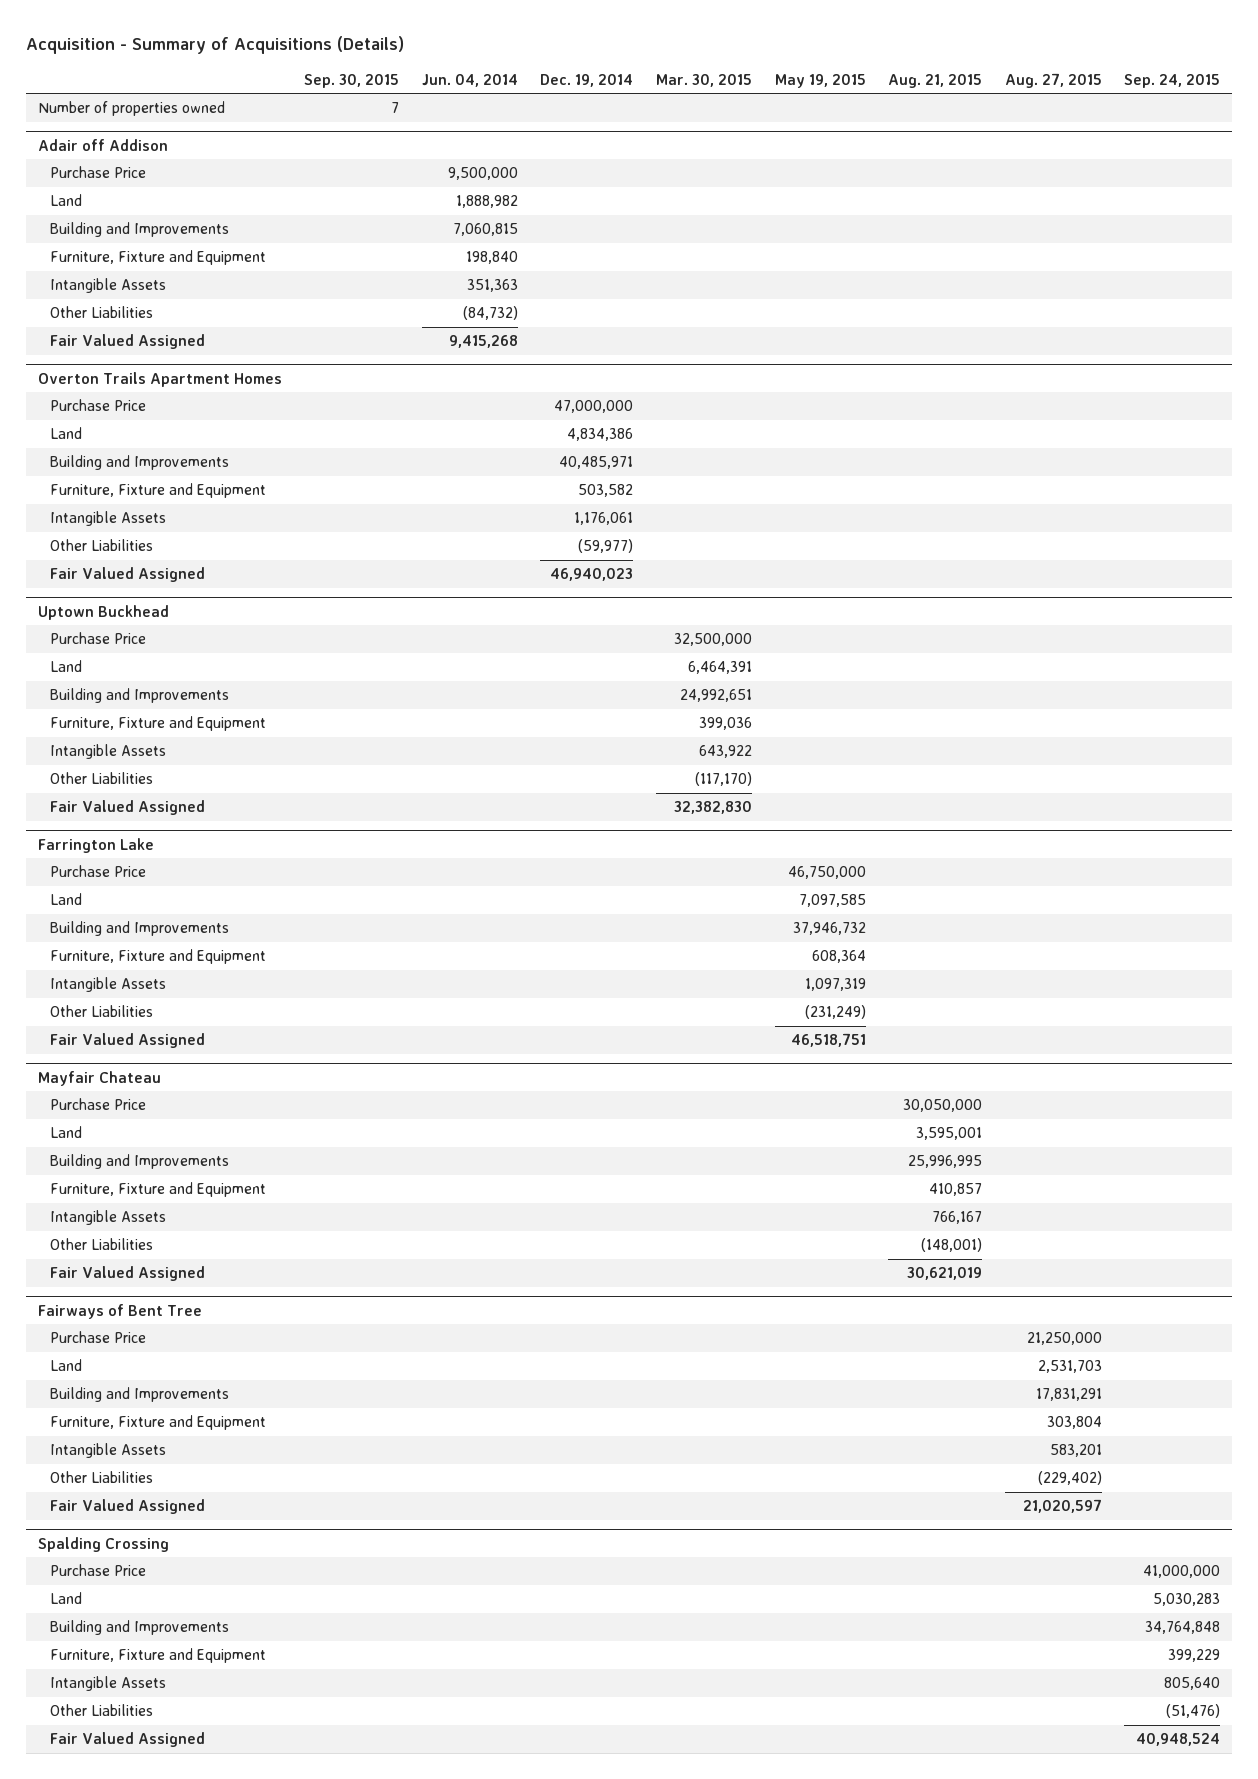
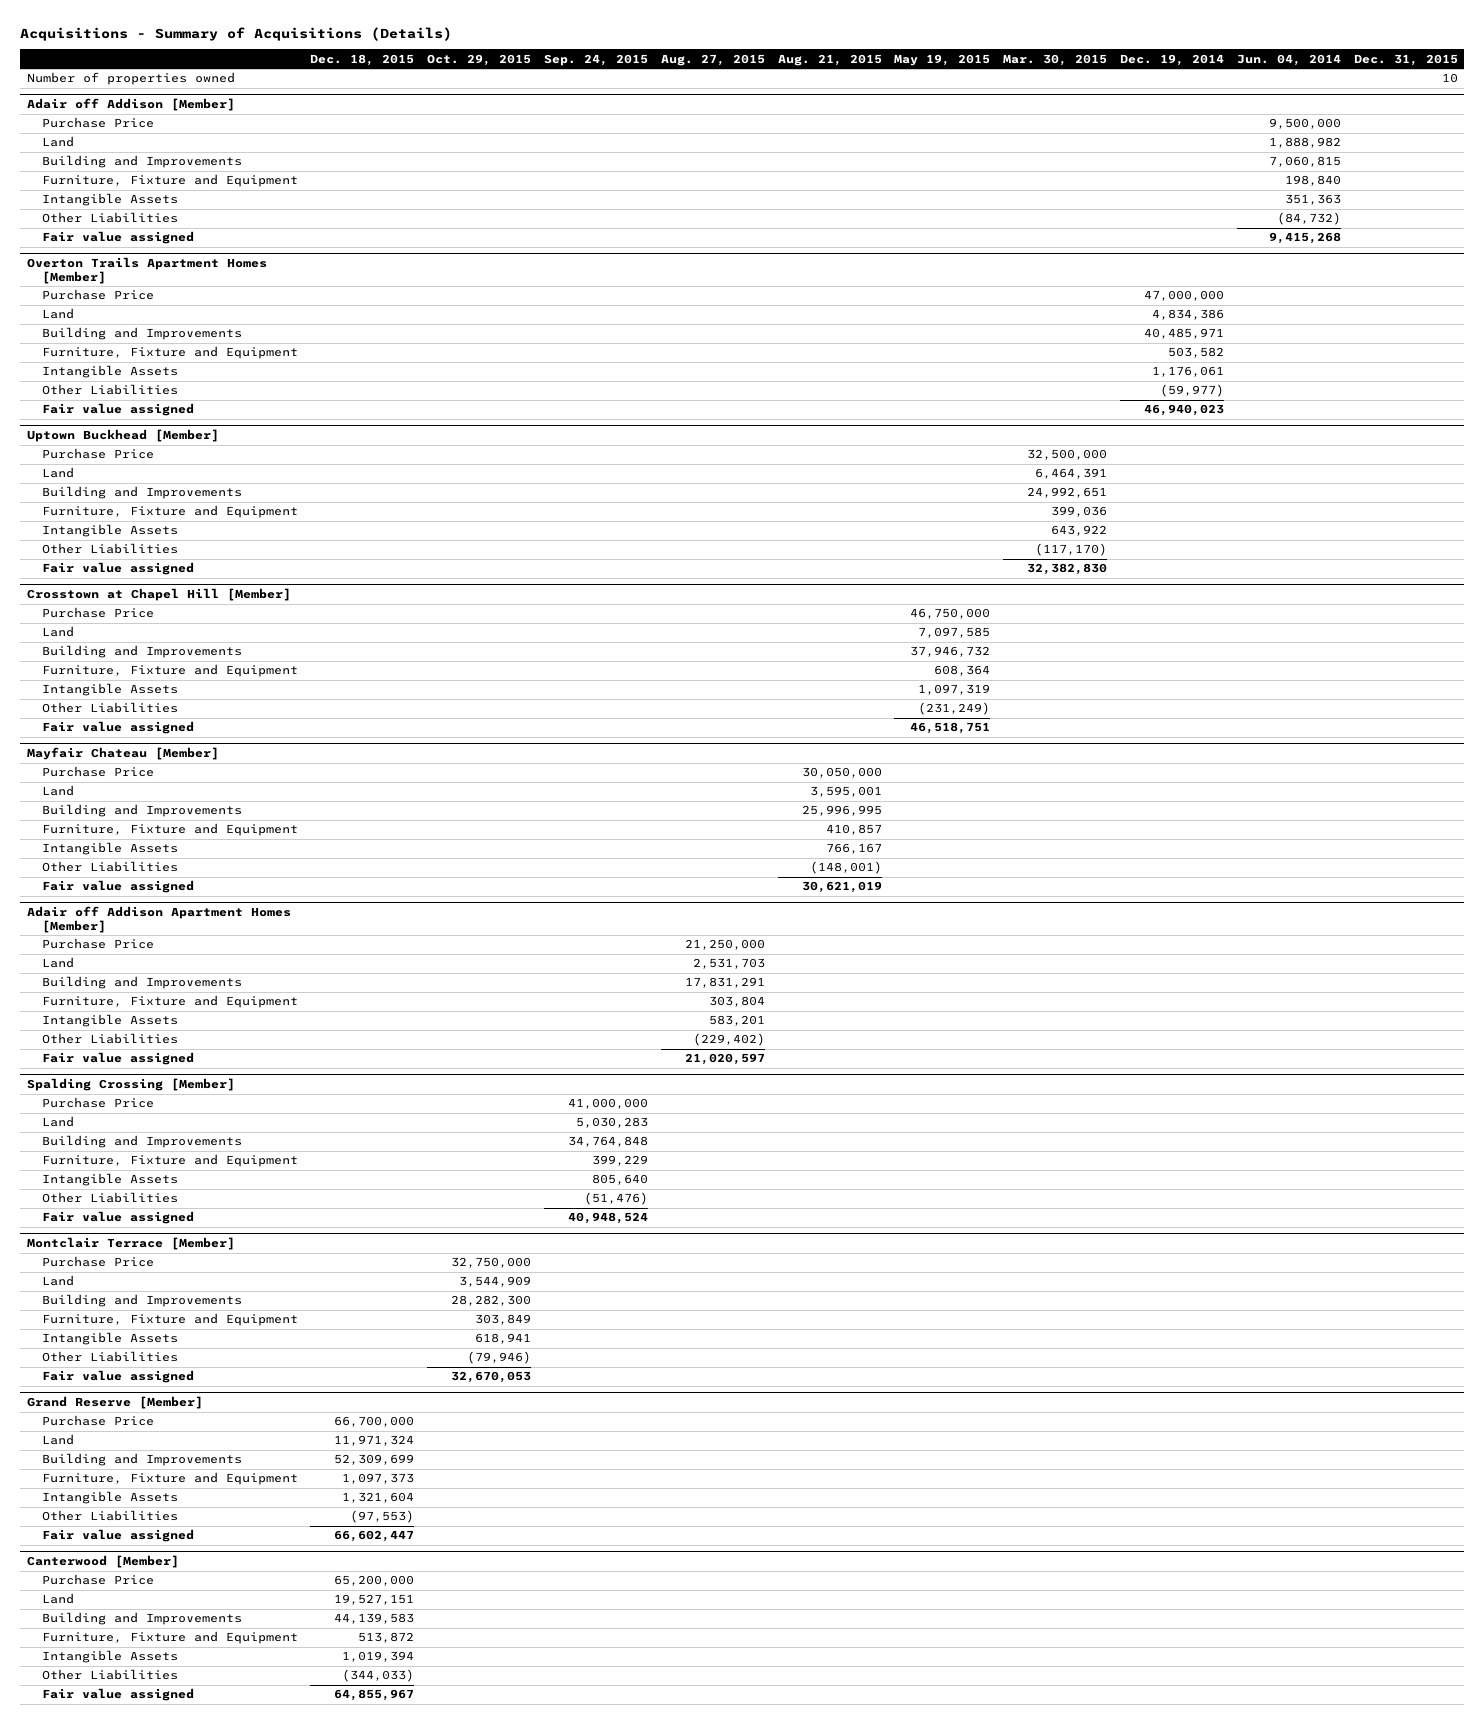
[26,36,405,55] Acquisition - Summary of Acquisitions (Details) -> [20,26,453,41] Acquisitions - Summary of Acquisitions (Details)
[304,73,400,88] Sep. 30, 2015 -> none
none -> [310,53,415,66] Dec. 18, 2015
none -> [427,53,532,66] Oct. 29, 2015
none -> [1353,53,1458,66] Dec. 31, 2015
[37,138,168,151] Adair off Addison -> [26,98,235,112] Adair off Addison [Member]
[49,334,205,350] Fair Valued Assigned -> [41,231,194,245] Fair value assigned
[37,371,282,387] Overton Trails Apartment Homes -> [26,257,267,284] Overton Trails Apartment Homes [Member]
[49,567,205,583] Fair Valued Assigned -> [41,403,194,417] Fair value assigned
[37,604,169,620] Uptown Buckhead -> [26,429,219,443] Uptown Buckhead [Member]
[49,800,205,816] Fair Valued Assigned -> [41,562,194,576] Fair value assigned
[37,837,154,853] Farrington Lake -> [26,588,291,602] Crosstown at Chapel Hill [Member]
[49,1033,205,1049] Fair Valued Assigned -> [41,721,194,735] Fair value assigned
[37,1070,161,1086] Mayfair Chateau -> [26,747,219,761] Mayfair Chateau [Member]
[49,1266,205,1282] Fair Valued Assigned -> [41,880,194,894] Fair value assigned
[37,1303,202,1319] Fairways of Bent Tree -> [26,906,291,933] Adair off Addison Apartment Homes [Member]
[49,1499,205,1515] Fair Valued Assigned -> [41,1052,194,1066] Fair value assigned
[37,1536,169,1552] Spalding Crossing -> [26,1078,235,1092] Spalding Crossing [Member]
[49,1732,205,1748] Fair Valued Assigned -> [41,1211,194,1225] Fair value assigned
none -> [26,1237,235,1251] Montclair Terrace [Member]
none -> [41,1256,154,1268] Purchase Price
none -> [41,1275,74,1287] Land
none -> [41,1294,242,1308] Building and Improvements
none -> [41,1313,298,1327] Furniture, Fixture and Equipment
none -> [41,1332,178,1346] Intangible Assets
none -> [41,1351,178,1363] Other Liabilities
none -> [41,1370,194,1384] Fair value assigned
none -> [26,1396,203,1410] Grand Reserve [Member]
none -> [41,1415,154,1427] Purchase Price
none -> [41,1434,74,1446] Land
none -> [41,1453,242,1467] Building and Improvements
none -> [41,1472,298,1486] Furniture, Fixture and Equipment
none -> [41,1491,178,1505] Intangible Assets
none -> [41,1510,178,1522] Other Liabilities
none -> [41,1529,194,1543] Fair value assigned
none -> [26,1555,179,1569] Canterwood [Member]
none -> [41,1574,154,1586] Purchase Price
none -> [41,1593,74,1605] Land
none -> [41,1612,242,1626] Building and Improvements
none -> [41,1631,298,1645] Furniture, Fixture and Equipment
none -> [41,1650,178,1664] Intangible Assets
none -> [41,1669,178,1681] Other Liabilities
none -> [41,1688,194,1702] Fair value assigned

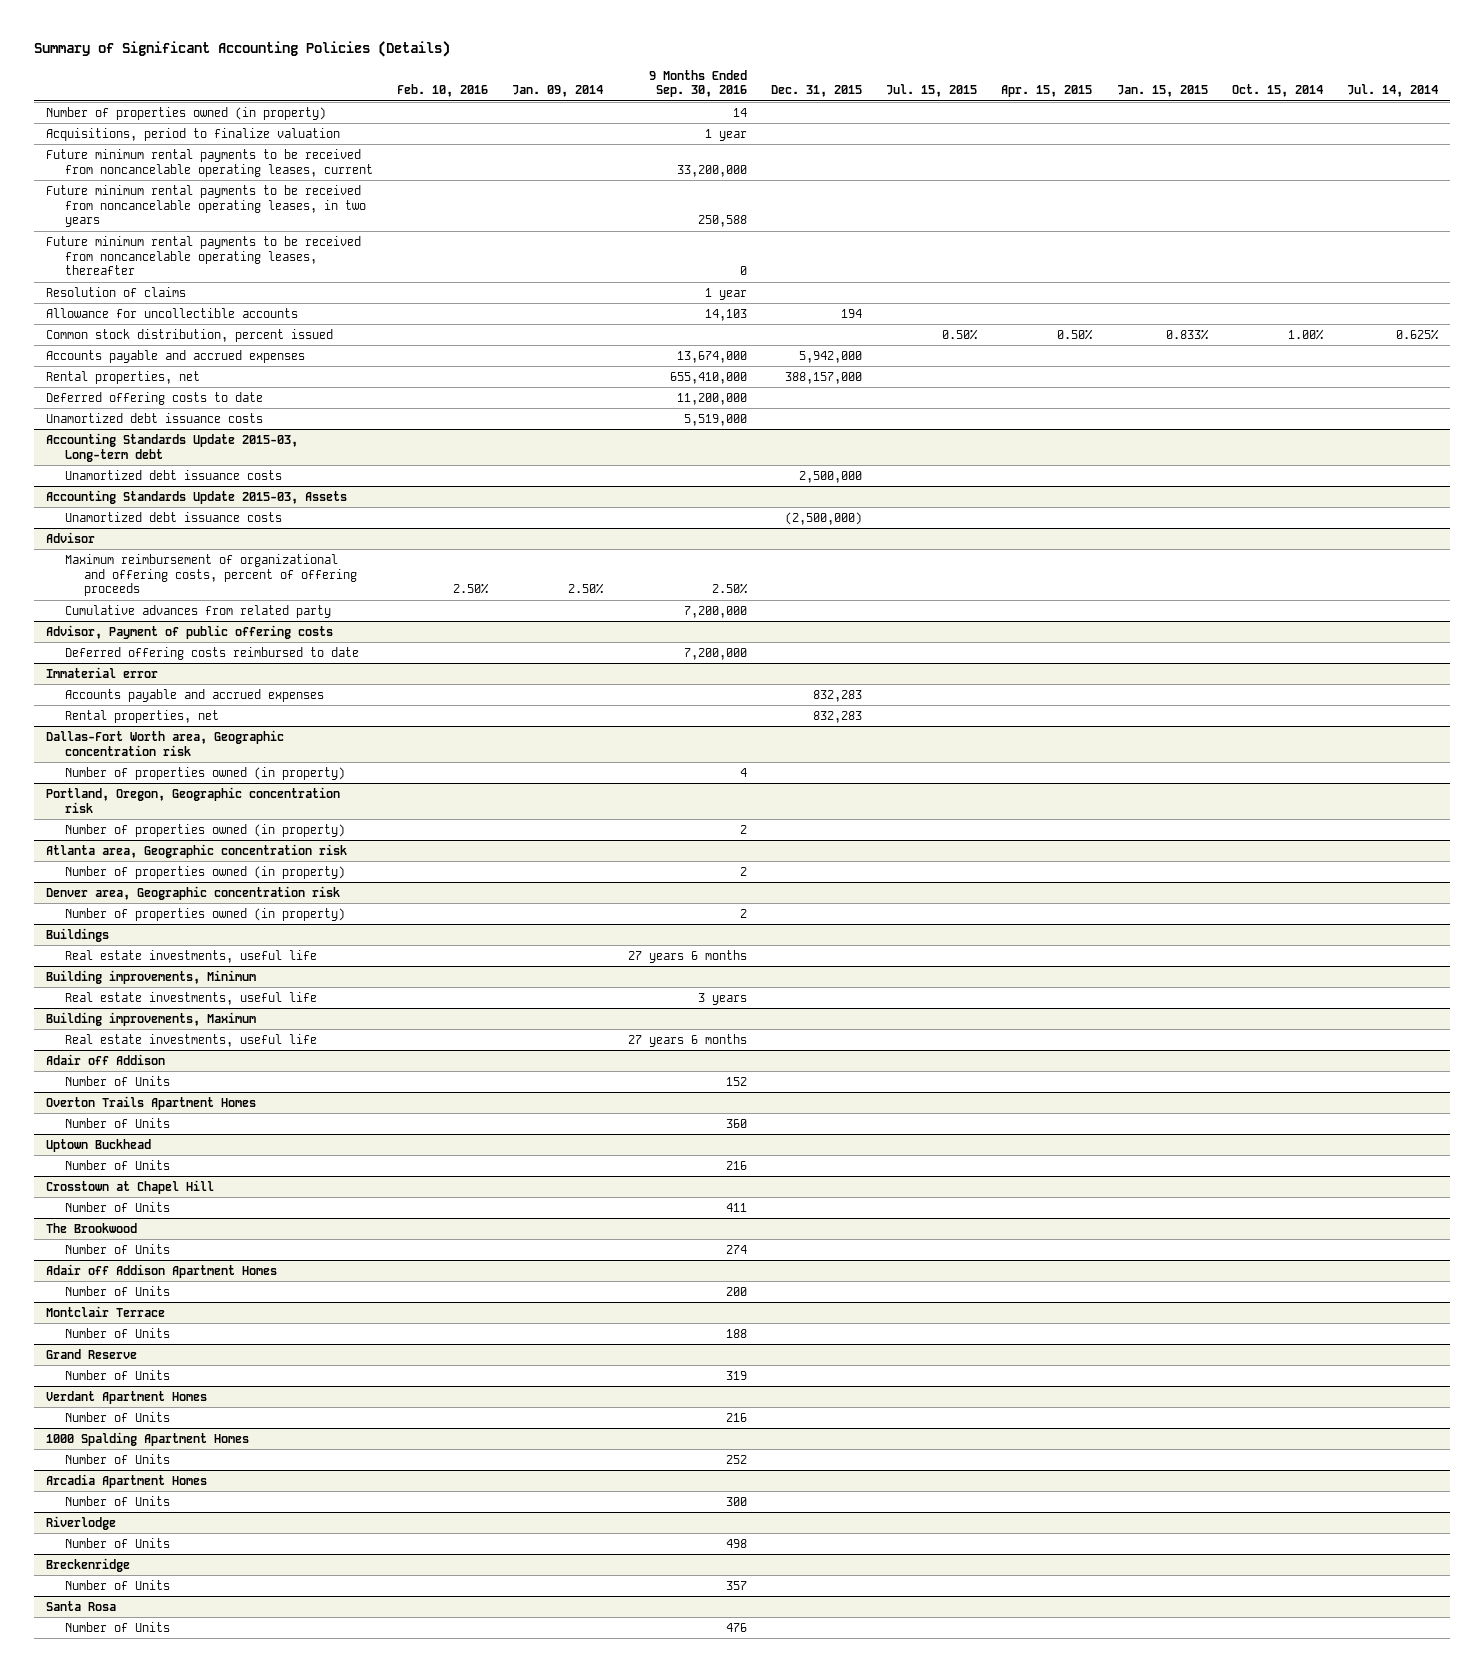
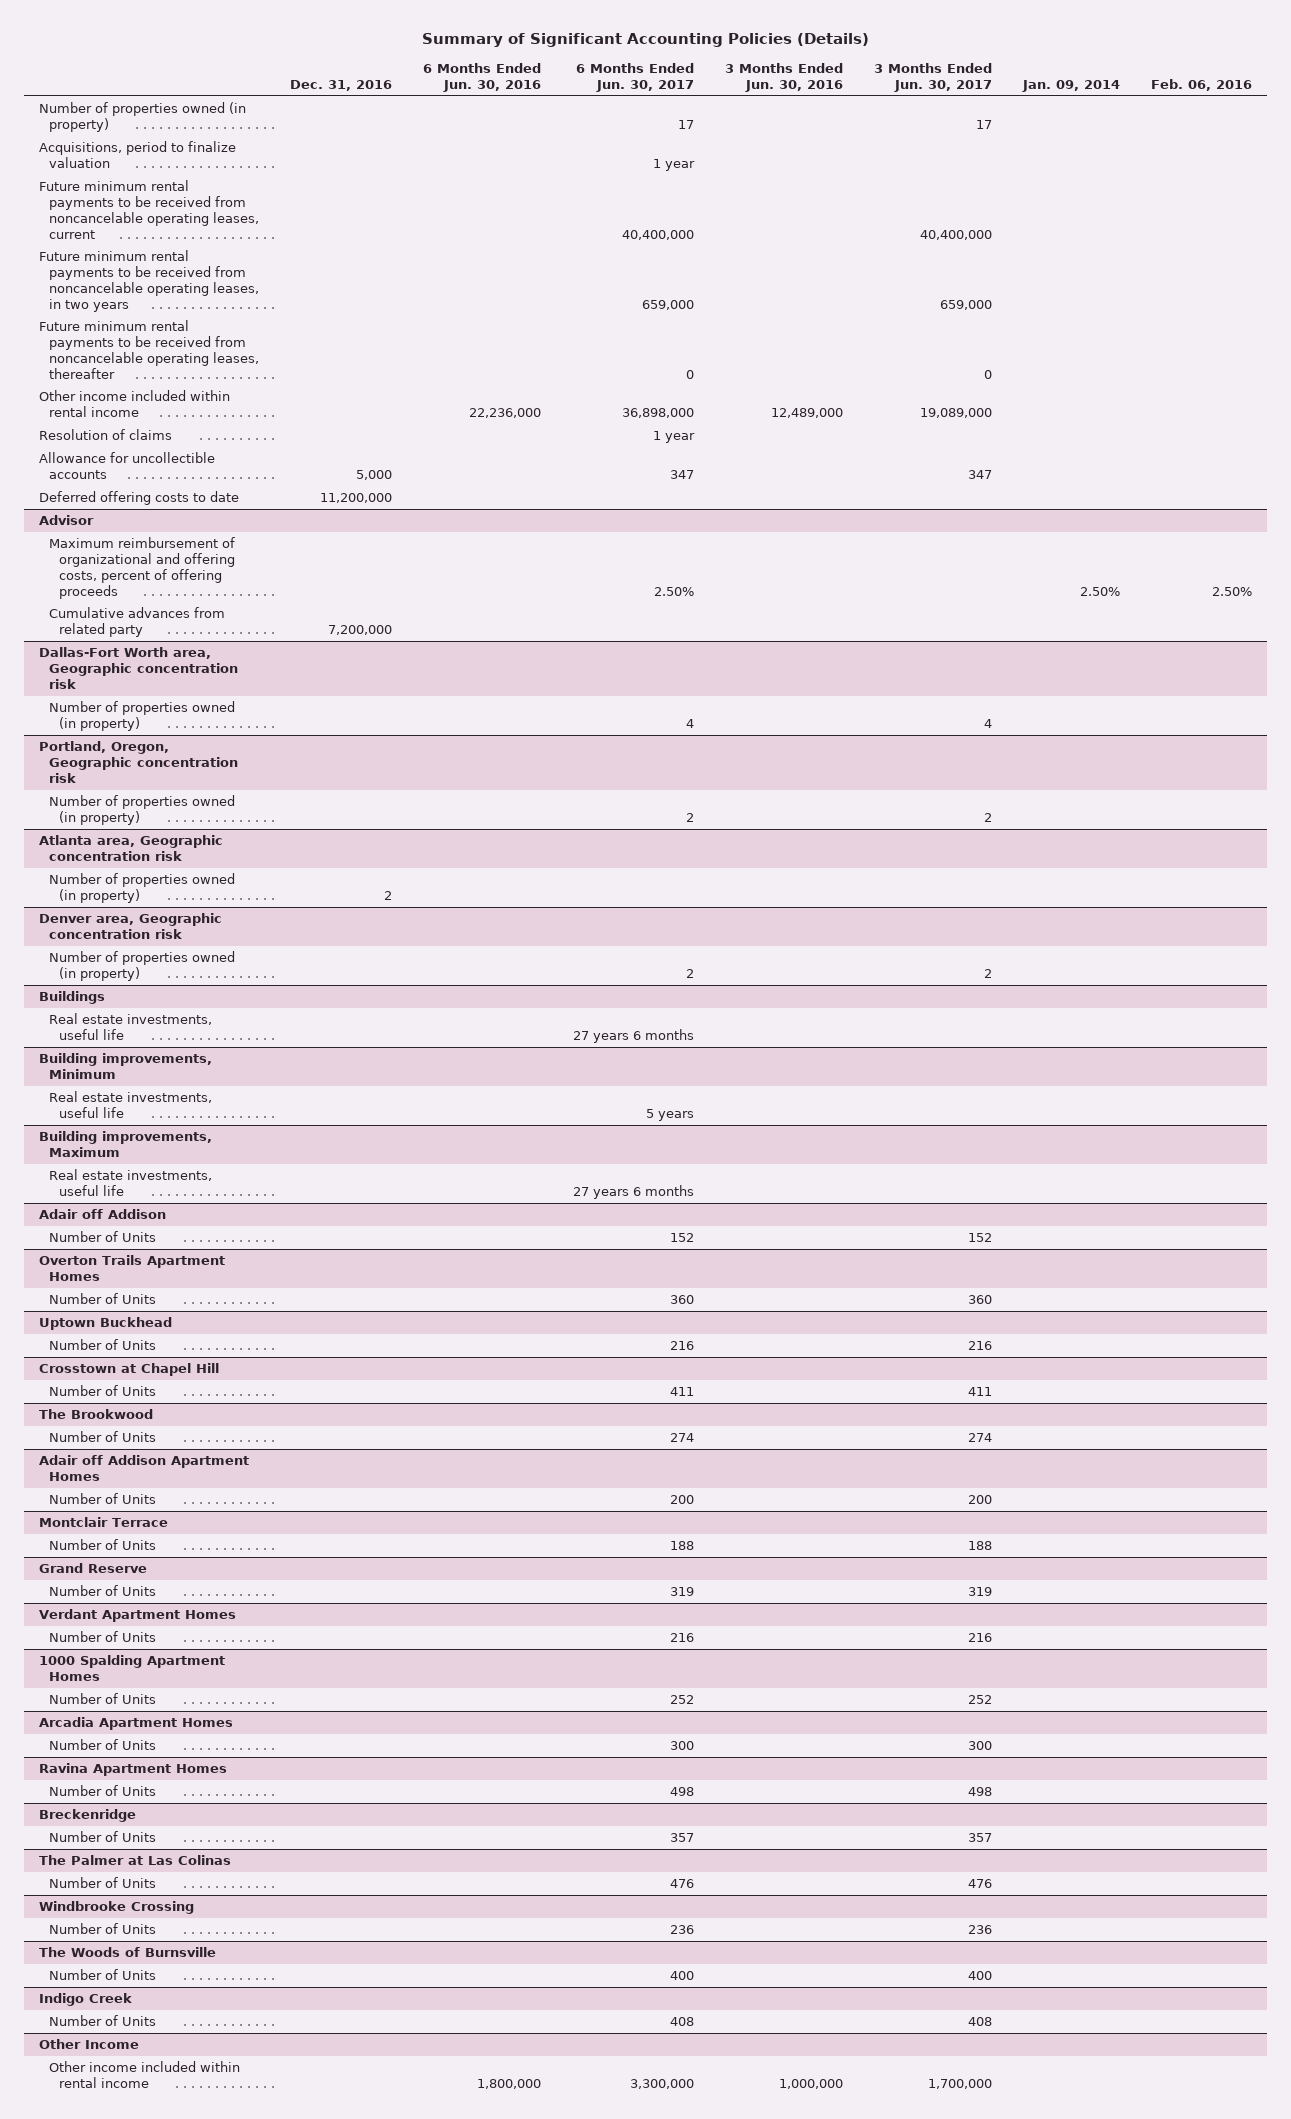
[397,84,489,98] Feb. 10, 2016 -> none
[648,69,747,98] 9 Months Ended Sep. 30, 2016 -> none
[770,85,862,98] Dec. 31, 2015 -> none
[886,84,978,98] Jul. 15, 2015 -> none
[1001,85,1093,98] Apr. 15, 2015 -> none
[1116,85,1208,98] Jan. 15, 2015 -> none
[1231,84,1323,98] Oct. 15, 2014 -> none
[1347,84,1439,98] Jul. 14, 2014 -> none
none -> [290,79,393,91] Dec. 31, 2016
none -> [423,63,542,92] 6 Months Ended Jun. 30, 2016
none -> [575,63,694,92] 6 Months Ended Jun. 30, 2017
none -> [724,63,843,92] 3 Months Ended Jun. 30, 2016
none -> [873,63,992,92] 3 Months Ended Jun. 30, 2017
none -> [1150,78,1252,91] Feb. 06, 2016
none -> [39,390,231,418] Other income included within rental income
[46,328,334,342] Common stock distribution, percent issued -> none
[46,349,306,363] Accounts payable and accrued expenses -> none
[46,370,201,384] Rental properties, net -> none
[46,412,264,423] Unamortized debt issuance costs -> none
[46,432,299,462] Accounting Standards Update 2015-03, Long-term debt -> none
[64,469,282,480] Unamortized debt issuance costs -> none
[46,489,348,504] Accounting Standards Update 2015-03, Assets -> none
[64,511,282,522] Unamortized debt issuance costs -> none
[46,624,334,639] Advisor, Payment of public offering costs -> none
[64,646,359,660] Deferred offering costs reimbursed to date -> none
[46,666,159,678] Immaterial error -> none
[64,688,324,702] Accounts payable and accrued expenses -> none
[64,709,219,723] Rental properties, net -> none
[46,1515,117,1530] Riverlodge -> [39,1763,228,1777] Ravina Apartment Homes
[46,1600,117,1611] Santa Rosa -> [39,1855,232,1866] The Palmer at Las Colinas
none -> [39,1901,195,1915] Windbrooke Crossing
none -> [49,1923,157,1935] Number of Units
none -> [39,1947,217,1958] The Woods of Burnsville
none -> [49,1969,157,1981] Number of Units
none -> [39,1993,133,2007] Indigo Creek
none -> [49,2015,157,2027] Number of Units
none -> [39,2039,140,2050] Other Income
none -> [49,2061,241,2089] Other income included within rental income

